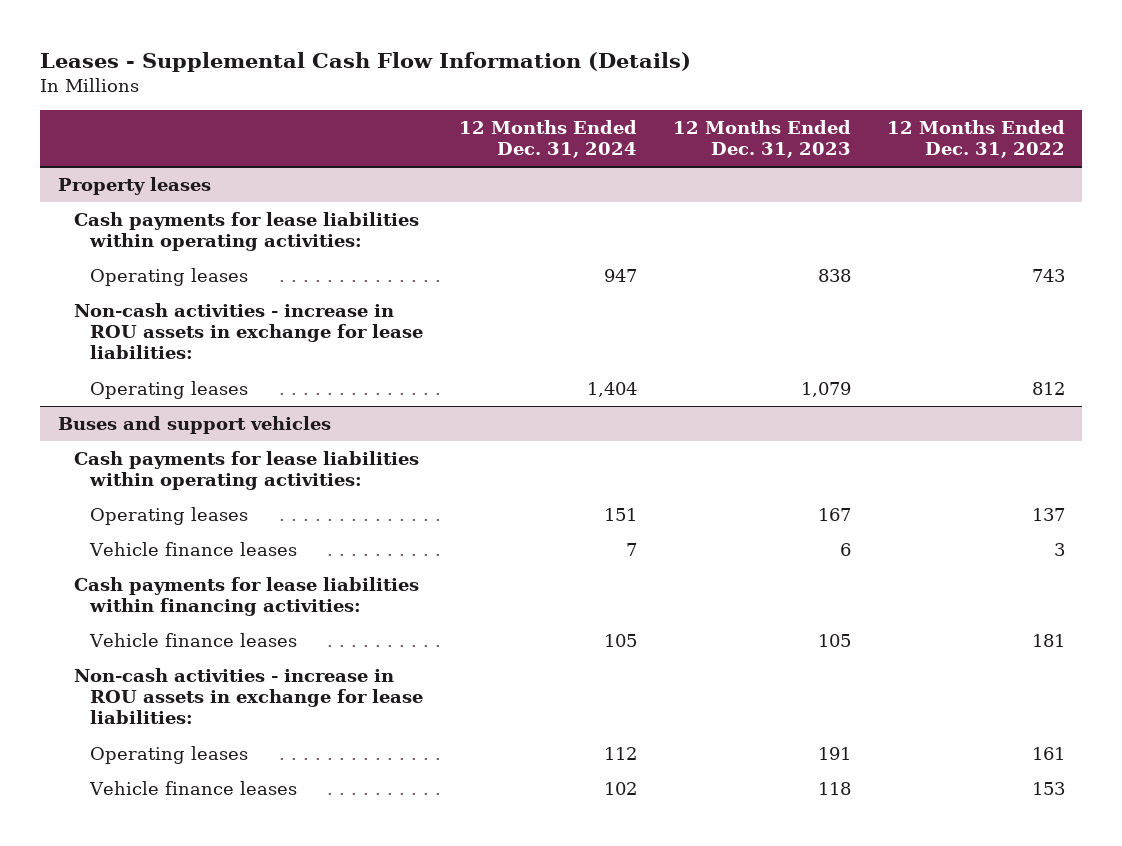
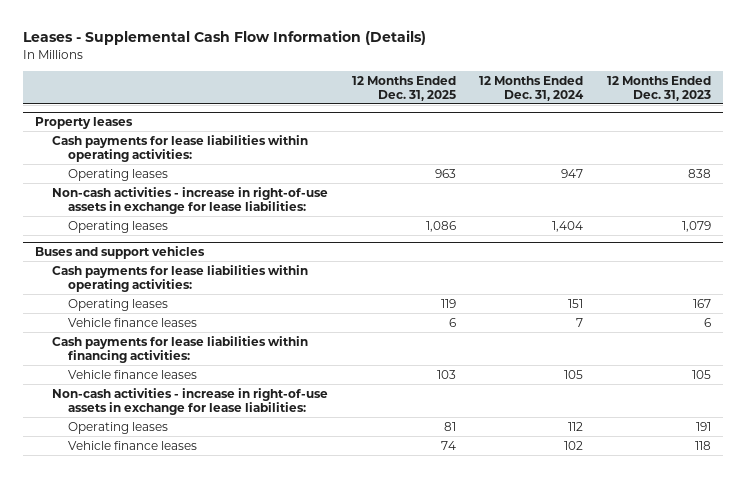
[886,120,1065,159] 12 Months Ended Dec. 31, 2022 -> none
none -> [351,75,456,101] 12 Months Ended Dec. 31, 2025
[73,303,424,360] Non-cash activities - increase in ROU assets in exchange for lease liabilities: -> [51,186,328,214] Non-cash activities - increase in right-of-use assets in exchange for lease liabilities:
[73,668,424,725] Non-cash activities - increase in ROU assets in exchange for lease liabilities: -> [51,387,328,415] Non-cash activities - increase in right-of-use assets in exchange for lease liabilities:

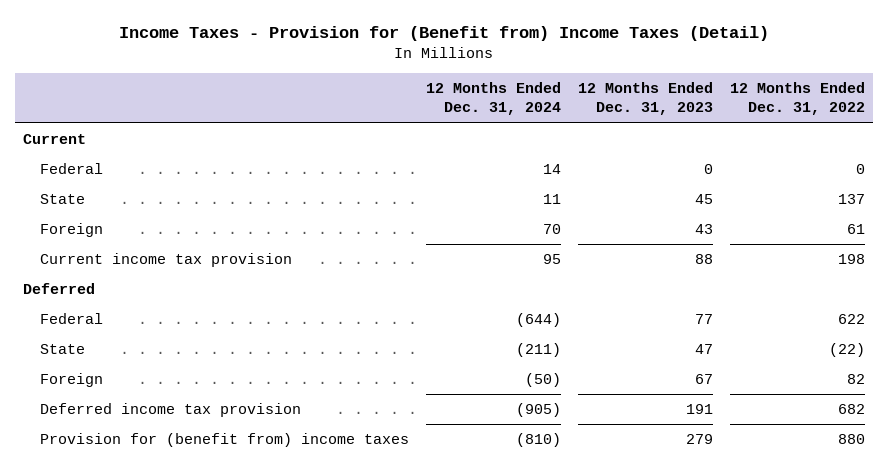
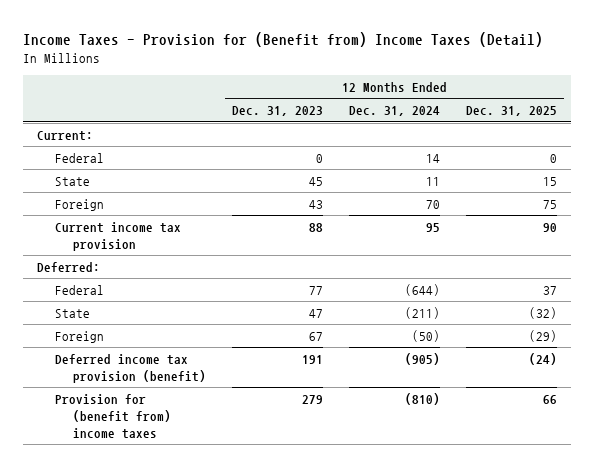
[729,82,865,116] 12 Months Ended Dec. 31, 2022 -> none
none -> [466,106,558,117] Dec. 31, 2025
[23,134,87,145] Current -> [36,130,93,141] Current:
[23,283,96,295] Deferred -> [36,261,100,272] Deferred:
[39,403,301,418] Deferred income tax provision -> [54,353,206,383] Deferred income tax provision (benefit)

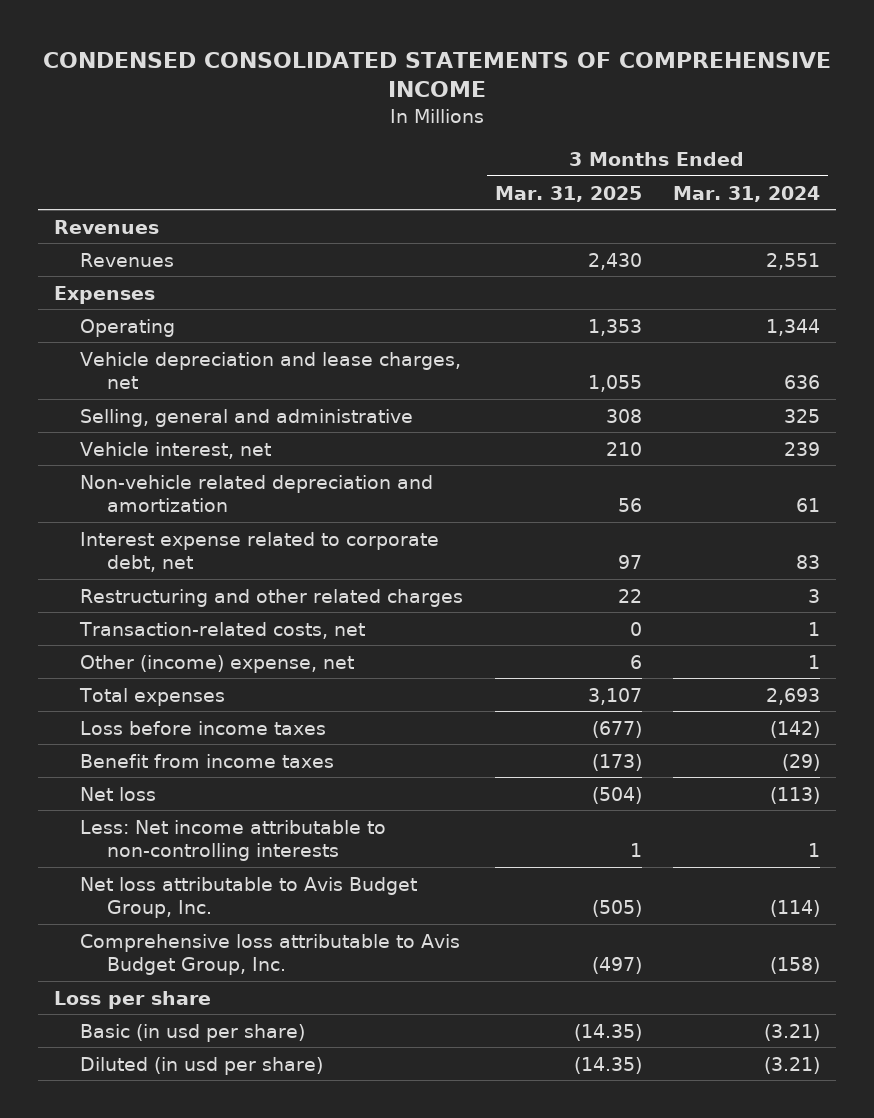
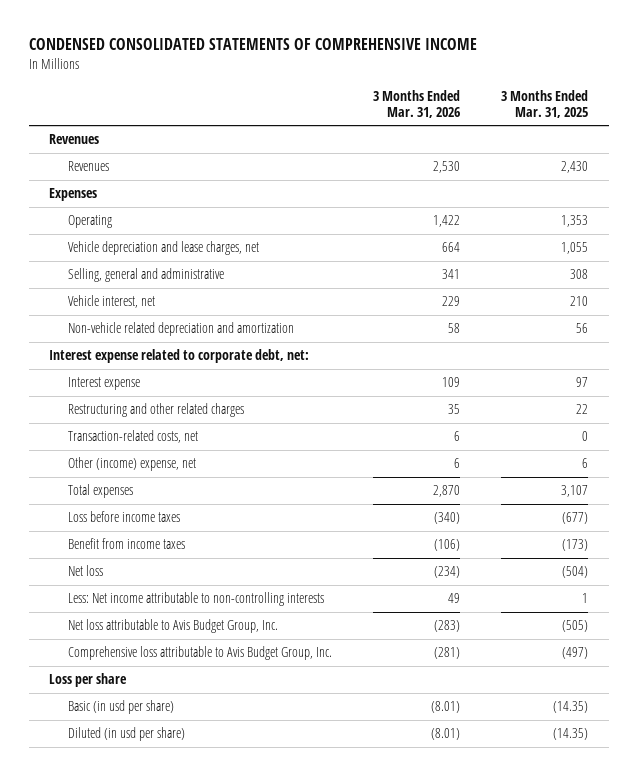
[673,185,821,202] Mar. 31, 2024 -> none
none -> [373,89,461,118] 3 Months Ended Mar. 31, 2026
none -> [49,349,310,364] Interest expense related to corporate debt, net:
[80,531,440,572] Interest expense related to corporate debt, net -> [68,377,141,391] Interest expense

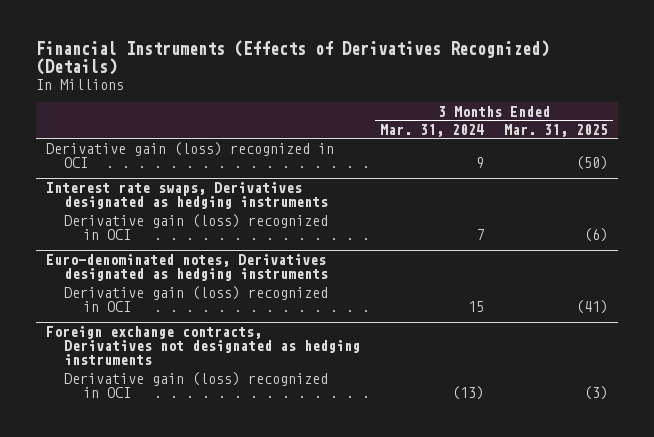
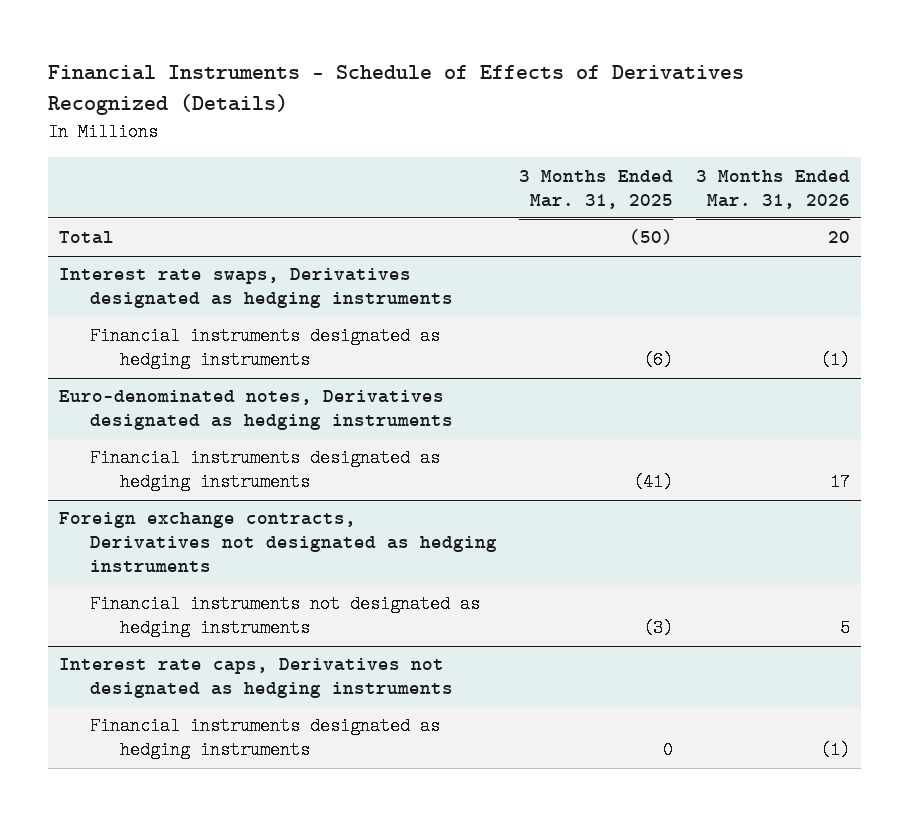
[35,39,549,76] Financial Instruments (Effects of Derivatives Recognized) (Details) -> [47,64,744,116] Financial Instruments - Schedule of Effects of Derivatives Recognized (Details)
[380,123,485,137] Mar. 31, 2024 -> none
none -> [695,169,850,209] 3 Months Ended Mar. 31, 2026
[45,141,334,168] Derivative gain (loss) recognized in OCI -> none
none -> [59,231,115,245] Total
[64,213,329,240] Derivative gain (loss) recognized in OCI -> [89,327,440,370] Financial instruments designated as hedging instruments
[64,285,329,312] Derivative gain (loss) recognized in OCI -> [89,449,440,492] Financial instruments designated as hedging instruments
[64,371,329,398] Derivative gain (loss) recognized in OCI -> none
none -> [89,595,480,638] Financial instruments not designated as hedging instruments
none -> [59,658,453,699] Interest rate caps, Derivatives not designated as hedging instruments
none -> [89,717,440,760] Financial instruments designated as hedging instruments

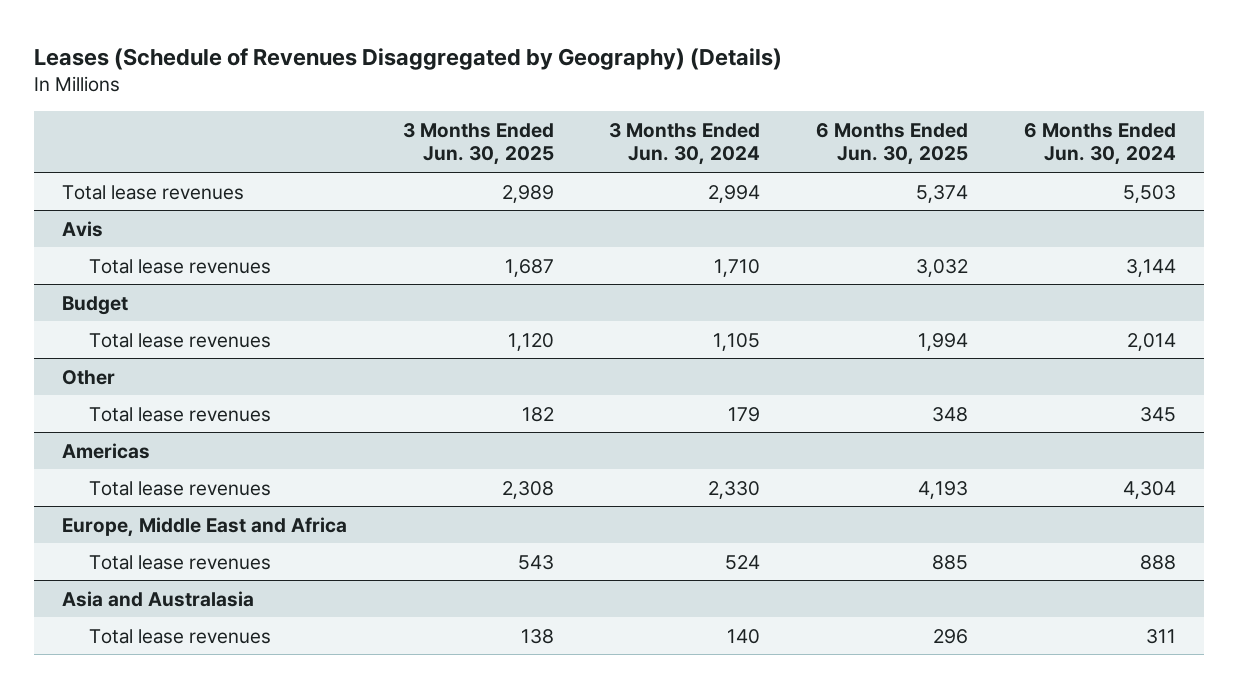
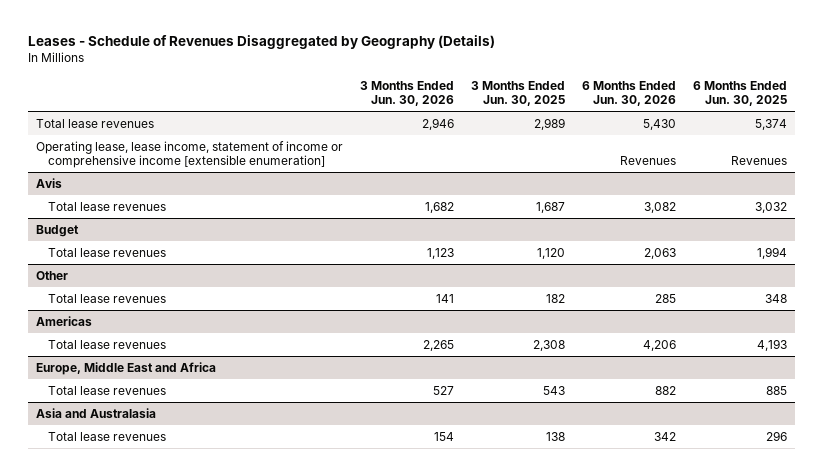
[34,47,783,70] Leases (Schedule of Revenues Disaggregated by Geography) (Details) -> [27,35,495,50] Leases - Schedule of Revenues Disaggregated by Geography (Details)
[609,122,761,166] 3 Months Ended Jun. 30, 2024 -> none
[1023,122,1176,166] 6 Months Ended Jun. 30, 2024 -> none
none -> [360,80,455,107] 3 Months Ended Jun. 30, 2026
none -> [581,80,676,107] 6 Months Ended Jun. 30, 2026
none -> [36,140,344,169] Operating lease, lease income, statement of income or comprehensive income [extensible enumeration]

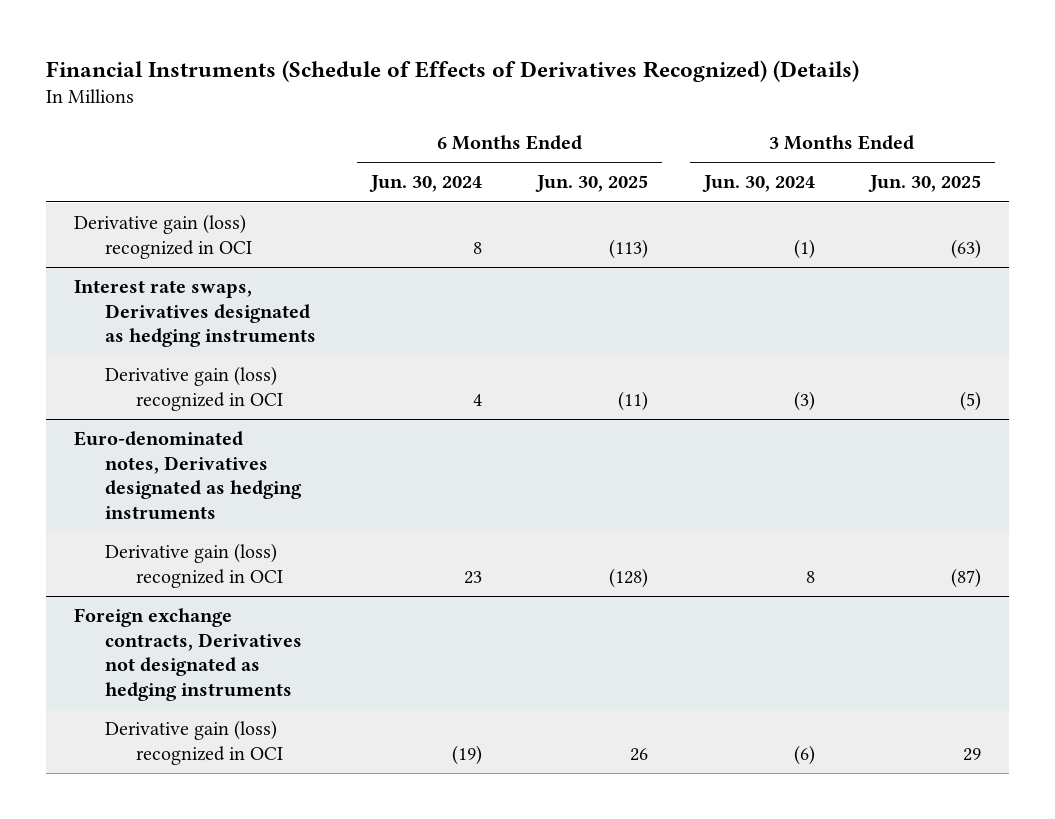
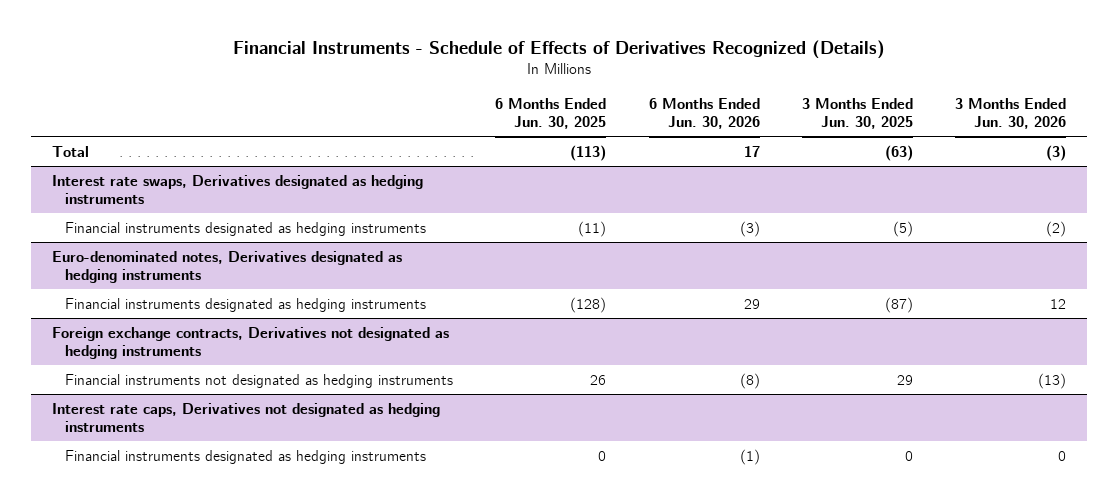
[45,59,859,82] Financial Instruments (Schedule of Effects of Derivatives Recognized) (Details) -> [232,40,885,60] Financial Instruments - Schedule of Effects of Derivatives Recognized (Details)
[368,175,482,193] Jun. 30, 2024 -> none
[701,175,815,193] Jun. 30, 2024 -> none
none -> [648,98,760,130] 6 Months Ended Jun. 30, 2026
none -> [955,98,1067,130] 3 Months Ended Jun. 30, 2026
[73,214,252,259] Derivative gain (loss) recognized in OCI -> [51,145,89,157] Total
[104,366,283,411] Derivative gain (loss) recognized in OCI -> [65,221,427,236] Financial instruments designated as hedging instruments
[104,543,283,588] Derivative gain (loss) recognized in OCI -> [65,297,427,312] Financial instruments designated as hedging instruments
[104,720,283,765] Derivative gain (loss) recognized in OCI -> [65,373,454,388] Financial instruments not designated as hedging instruments
none -> [51,402,440,432] Interest rate caps, Derivatives not designated as hedging instruments
none -> [65,449,427,464] Financial instruments designated as hedging instruments

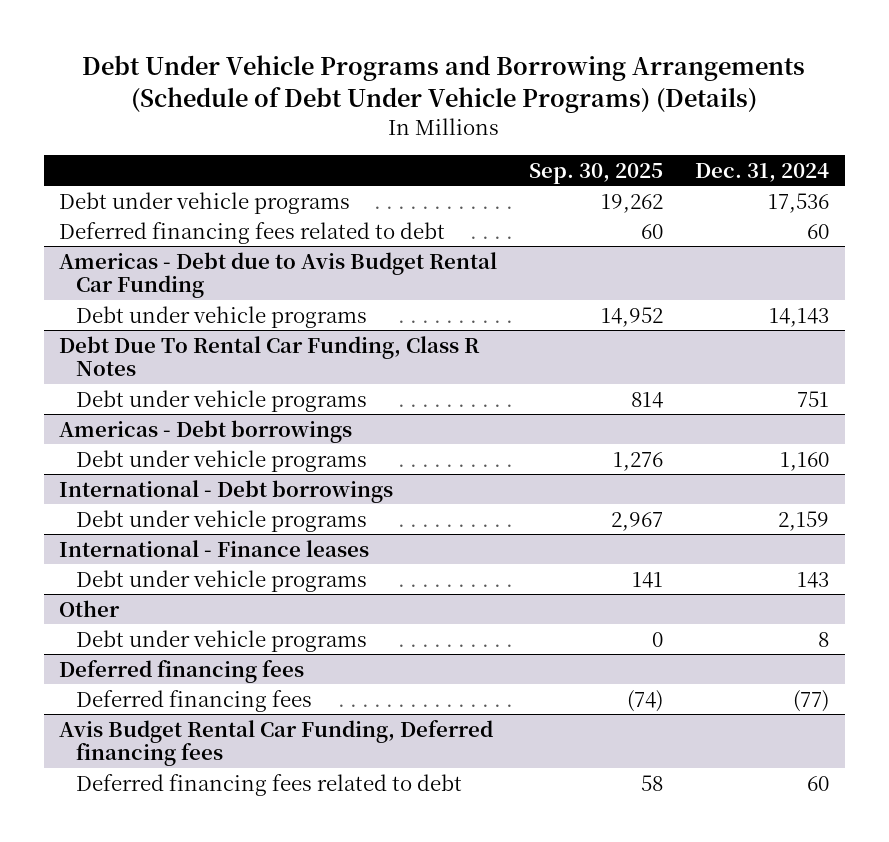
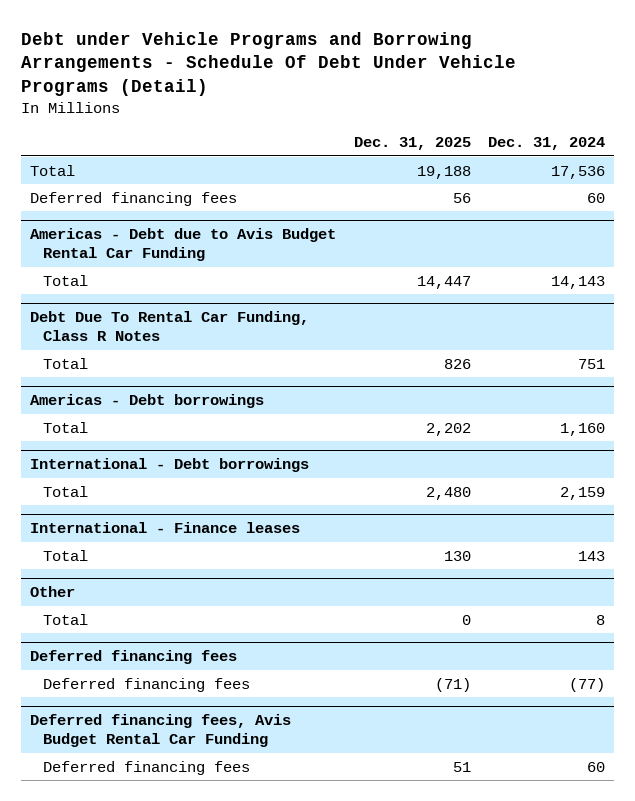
[82,55,806,114] Debt Under Vehicle Programs and Borrowing Arrangements (Schedule of Debt Under Vehicle Programs) (Details) -> [20,31,516,97] Debt under Vehicle Programs and Borrowing Arrangements - Schedule Of Debt Under Vehicle Programs (Detail)
[529,162,664,184] Sep. 30, 2025 -> none
none -> [353,136,471,150] Dec. 31, 2025
[59,191,351,214] Debt under vehicle programs -> [29,164,75,176] Total
[59,221,446,244] Deferred financing fees related to debt -> [29,191,237,206] Deferred financing fees
[75,305,367,328] Debt under vehicle programs -> [43,274,89,286] Total
[75,389,367,412] Debt under vehicle programs -> [43,357,89,369] Total
[75,449,367,472] Debt under vehicle programs -> [43,421,89,433] Total
[75,509,367,532] Debt under vehicle programs -> [43,485,89,497] Total
[75,569,367,592] Debt under vehicle programs -> [43,549,89,561] Total
[75,629,367,652] Debt under vehicle programs -> [43,613,89,625] Total
[59,719,494,767] Avis Budget Rental Car Funding, Deferred financing fees -> [29,714,291,748] Deferred financing fees, Avis Budget Rental Car Funding
[75,773,462,796] Deferred financing fees related to debt -> [43,760,251,775] Deferred financing fees

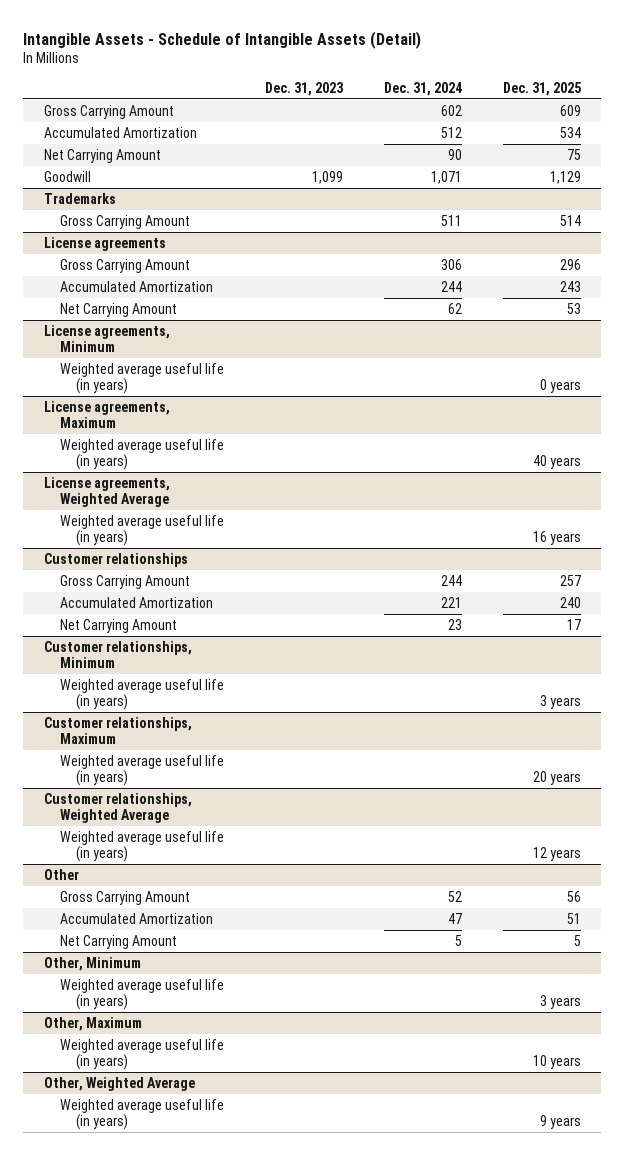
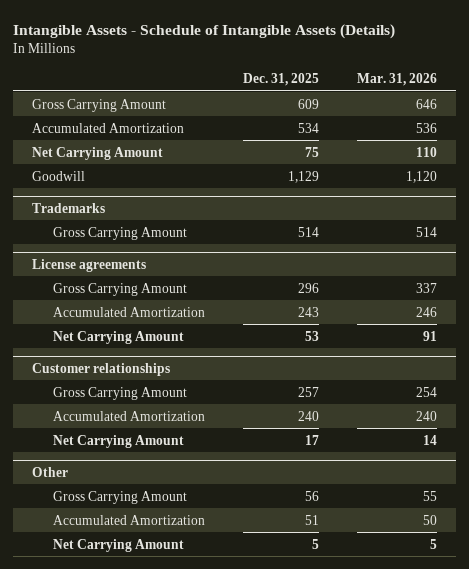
[23,30,422,49] Intangible Assets - Schedule of Intangible Assets (Detail) -> [13,23,396,39] Intangible Assets - Schedule of Intangible Assets (Details)
[264,82,343,97] Dec. 31, 2023 -> none
[383,82,462,97] Dec. 31, 2024 -> none
none -> [356,73,437,87] Mar. 31, 2026
[43,324,170,353] License agreements, Minimum -> none
[59,362,224,395] Weighted average useful life (in years) -> none
[43,400,170,429] License agreements, Maximum -> none
[59,438,224,471] Weighted average useful life (in years) -> none
[43,476,170,508] License agreements, Weighted Average -> none
[59,514,224,547] Weighted average useful life (in years) -> none
[43,640,192,669] Customer relationships, Minimum -> none
[59,678,224,711] Weighted average useful life (in years) -> none
[43,716,192,745] Customer relationships, Maximum -> none
[59,754,224,787] Weighted average useful life (in years) -> none
[43,792,192,824] Customer relationships, Weighted Average -> none
[59,830,224,863] Weighted average useful life (in years) -> none
[43,956,141,971] Other, Minimum -> none
[59,978,224,1011] Weighted average useful life (in years) -> none
[43,1016,142,1031] Other, Maximum -> none
[59,1038,224,1071] Weighted average useful life (in years) -> none
[43,1076,195,1091] Other, Weighted Average -> none
[59,1098,224,1131] Weighted average useful life (in years) -> none

